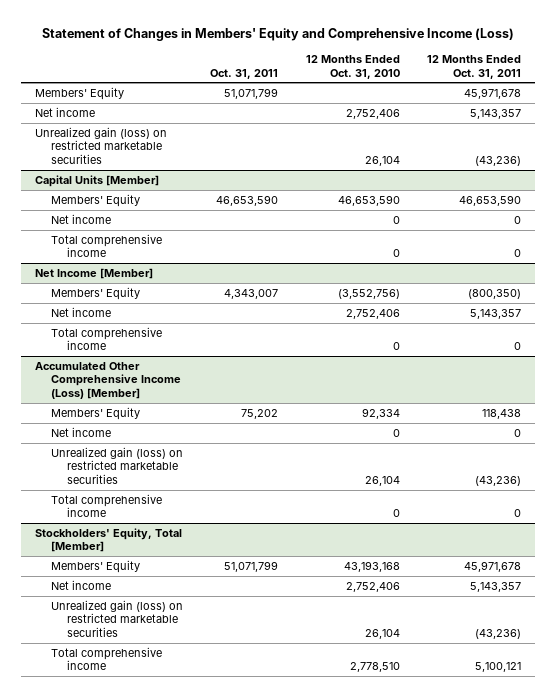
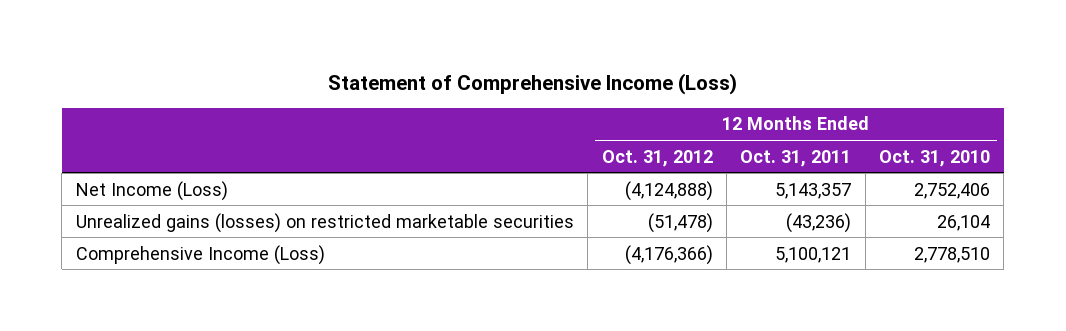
[42,28,515,42] Statement of Changes in Members' Equity and Comprehensive Income (Loss) -> [327,72,737,95] Statement of Comprehensive Income (Loss)
[210,68,279,79] Oct. 31, 2011 -> none
none -> [601,149,713,167] Oct. 31, 2012
[34,86,124,100] Members' Equity -> none
[34,174,159,187] Capital Units [Member] -> none
[50,193,140,207] Members' Equity -> none
[50,213,111,224] Net income -> none
[34,267,153,279] Net Income [Member] -> none
[50,286,140,300] Members' Equity -> none
[50,306,111,317] Net income -> none
[50,326,162,351] Total comprehensive income -> none
[34,361,181,399] Accumulated Other Comprehensive Income (Loss) [Member] -> none
[50,406,140,420] Members' Equity -> none
[50,426,111,437] Net income -> none
[50,446,183,484] Unrealized gain (loss) on restricted marketable securities -> none
[50,493,162,518] Total comprehensive income -> none
[34,527,182,553] Stockholders' Equity, Total [Member] -> none
[50,559,140,573] Members' Equity -> none
[50,579,111,590] Net income -> none
[50,599,183,637] Unrealized gain (loss) on restricted marketable securities -> none
[50,646,162,671] Total comprehensive income -> none
[34,106,95,117] Net income -> [75,180,228,201] Net Income (Loss)
[34,126,167,164] Unrealized gain (loss) on restricted marketable securities -> [75,212,574,233] Unrealized gains (losses) on restricted marketable securities
[50,233,162,258] Total comprehensive income -> [75,244,325,265] Comprehensive Income (Loss)
[392,249,400,258] 0 -> [913,246,990,263] 2,778,510
[514,249,522,258] 0 -> [775,246,852,263] 5,100,121

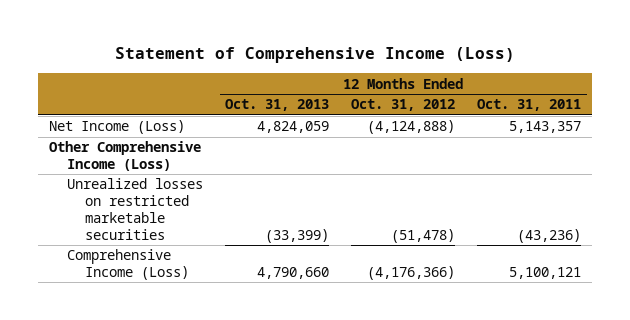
[878,149,990,167] Oct. 31, 2010 -> none
none -> [225,99,330,112] Oct. 31, 2013
none -> [48,141,201,172] Other Comprehensive Income (Loss)
[75,212,574,233] Unrealized gains (losses) on restricted marketable securities -> [67,178,204,240] Unrealized losses on restricted marketable securities

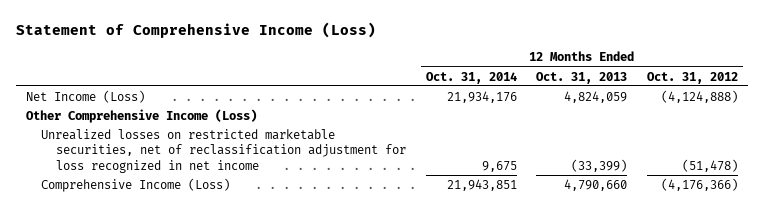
[477,99,582,112] Oct. 31, 2011 -> none
none -> [425,71,517,84] Oct. 31, 2014
[67,178,204,240] Unrealized losses on restricted marketable securities -> [40,128,406,173] Unrealized losses on restricted marketable securities, net of reclassification adjustment for loss recognized in net income

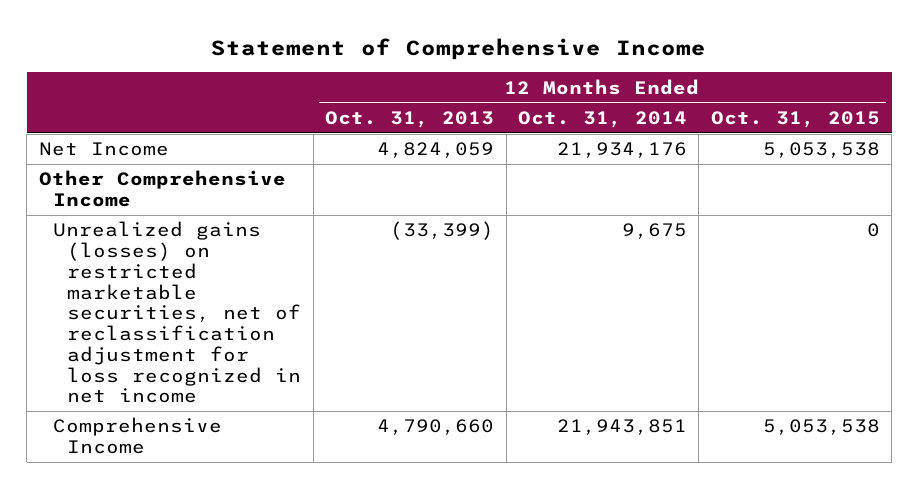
[16,22,377,39] Statement of Comprehensive Income (Loss) -> [211,37,707,60] Statement of Comprehensive Income
[647,71,739,84] Oct. 31, 2012 -> none
none -> [710,111,880,129] Oct. 31, 2015
[26,89,146,103] Net Income (Loss) -> [38,142,169,157] Net Income
[26,108,258,123] Other Comprehensive Income (Loss) -> [38,170,286,208] Other Comprehensive Income
[40,128,406,173] Unrealized losses on restricted marketable securities, net of reclassification adjustment for loss recognized in net income -> [52,221,302,404] Unrealized gains (losses) on restricted marketable securities, net of reclassification adjustment for loss recognized in net income
[40,177,230,192] Comprehensive Income (Loss) -> [52,417,222,455] Comprehensive Income

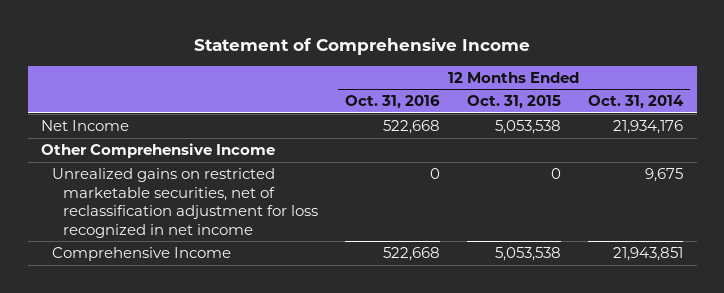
[325,111,495,129] Oct. 31, 2013 -> none
none -> [344,95,440,110] Oct. 31, 2016
[52,221,302,404] Unrealized gains (losses) on restricted marketable securities, net of reclassification adjustment for loss recognized in net income -> [51,167,318,238] Unrealized gains on restricted marketable securities, net of reclassification adjustment for loss recognized in net income

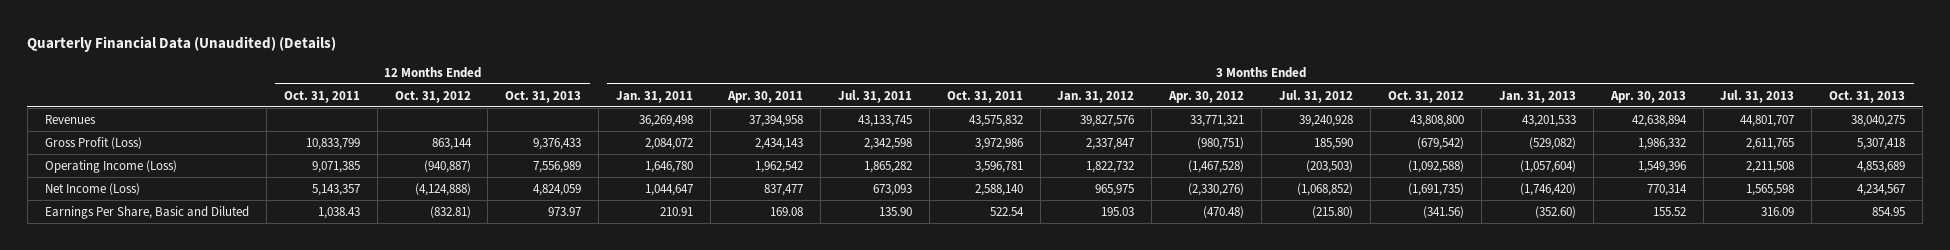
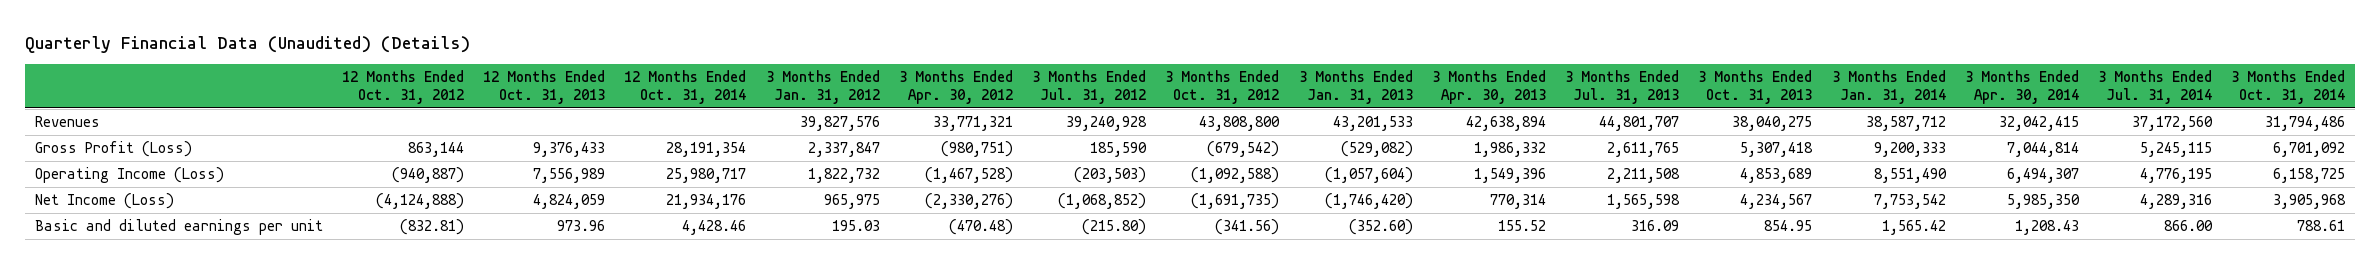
[283,90,360,103] Oct. 31, 2011 -> none
[616,90,694,103] Jan. 31, 2011 -> none
[726,90,803,103] Apr. 30, 2011 -> none
[837,89,912,103] Jul. 31, 2011 -> none
[946,90,1023,103] Oct. 31, 2011 -> none
none -> [624,69,747,104] 12 Months Ended Oct. 31, 2014
none -> [1831,69,1946,104] 3 Months Ended Jan. 31, 2014
none -> [1964,69,2079,104] 3 Months Ended Apr. 30, 2014
none -> [2097,69,2212,104] 3 Months Ended Jul. 31, 2014
none -> [2231,69,2346,104] 3 Months Ended Oct. 31, 2014
[44,205,249,219] Earnings Per Share, Basic and Diluted -> [34,219,323,236] Basic and diluted earnings per unit
[548,206,582,216] 973.97 -> [557,220,606,232] 973.96

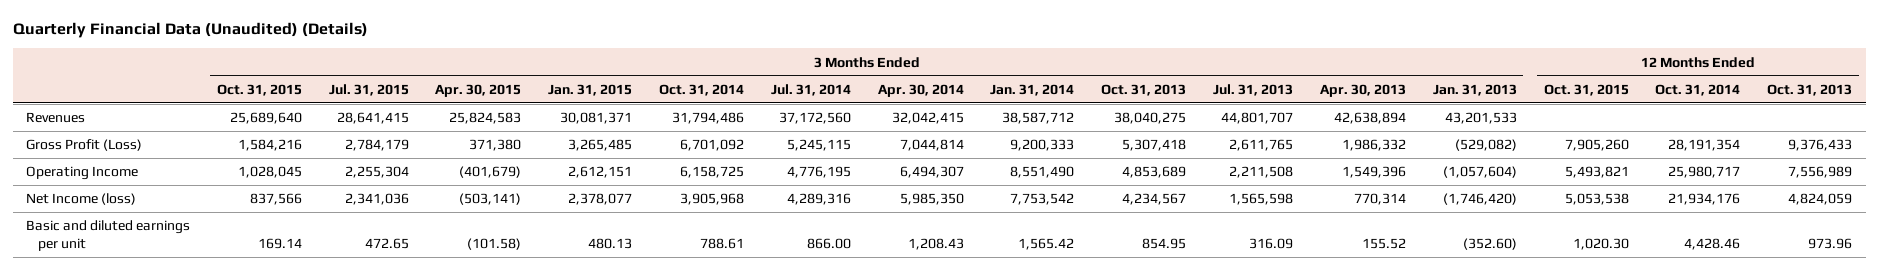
[341,69,464,104] 12 Months Ended Oct. 31, 2012 -> none
[765,69,880,104] 3 Months Ended Jan. 31, 2012 -> none
[898,69,1013,104] 3 Months Ended Apr. 30, 2012 -> none
[1032,69,1147,104] 3 Months Ended Jul. 31, 2012 -> none
[1165,69,1280,104] 3 Months Ended Oct. 31, 2012 -> none
none -> [216,83,302,96] Oct. 31, 2015
none -> [328,83,409,96] Jul. 31, 2015
none -> [435,83,522,97] Apr. 30, 2015
none -> [548,83,633,96] Jan. 31, 2015
none -> [1543,83,1629,96] Oct. 31, 2015
[34,167,224,184] Operating Income (Loss) -> [25,166,138,181] Operating Income
[34,193,174,210] Net Income (Loss) -> [25,193,136,206] Net Income (loss)

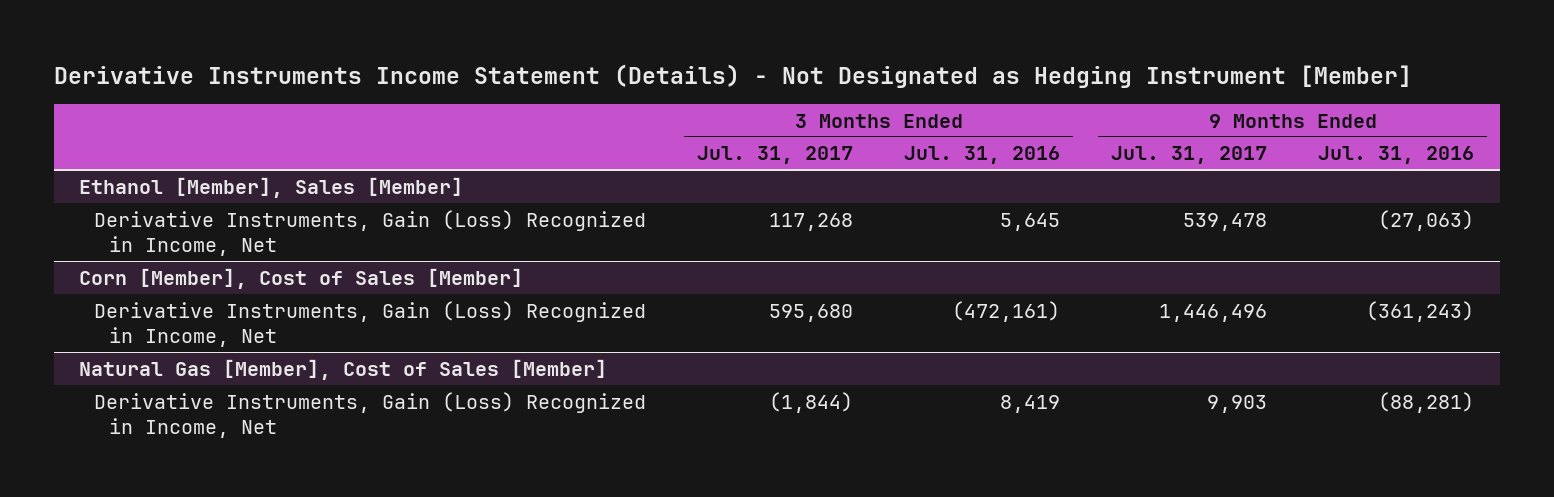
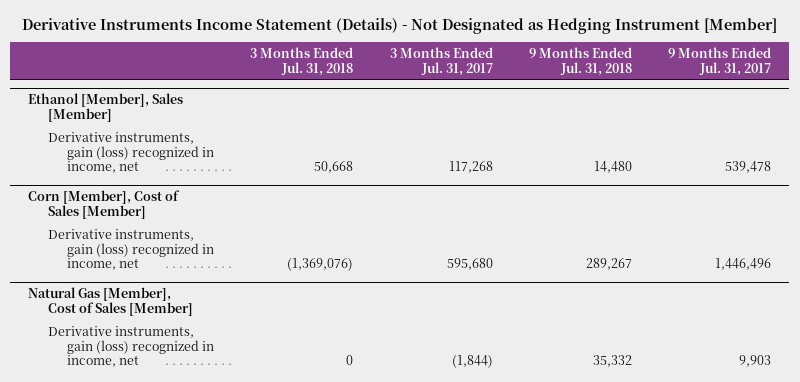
[904,146,1061,165] Jul. 31, 2016 -> none
[1318,146,1475,165] Jul. 31, 2016 -> none
none -> [250,47,354,76] 3 Months Ended Jul. 31, 2018
none -> [528,47,632,76] 9 Months Ended Jul. 31, 2018
[93,209,646,257] Derivative Instruments, Gain (Loss) Recognized in Income, Net -> [47,131,215,174] Derivative instruments, gain (loss) recognized in income, net
[93,300,646,348] Derivative Instruments, Gain (Loss) Recognized in Income, Net -> [47,228,215,271] Derivative instruments, gain (loss) recognized in income, net
[93,391,646,439] Derivative Instruments, Gain (Loss) Recognized in Income, Net -> [47,325,215,368] Derivative instruments, gain (loss) recognized in income, net

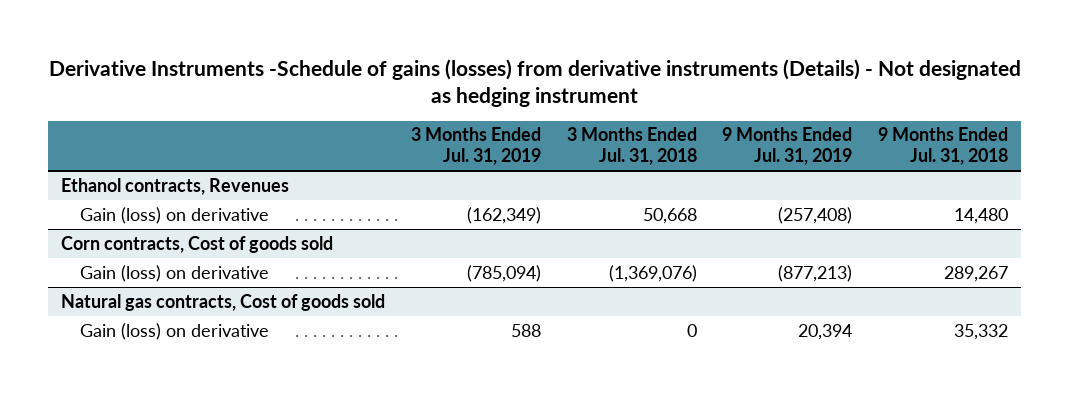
[21,17,777,34] Derivative Instruments Income Statement (Details) - Not Designated as Hedging Instrument [Member] -> [48,58,1021,108] Derivative Instruments -Schedule of gains (losses) from derivative instruments (Details) - Not designated as hedging instrument
[389,47,493,76] 3 Months Ended Jul. 31, 2017 -> none
[668,47,772,76] 9 Months Ended Jul. 31, 2017 -> none
none -> [410,127,541,166] 3 Months Ended Jul. 31, 2019
none -> [722,127,853,166] 9 Months Ended Jul. 31, 2019
[28,93,184,122] Ethanol [Member], Sales [Member] -> none
[28,190,181,219] Corn [Member], Cost of Sales [Member] -> none
[28,287,193,316] Natural Gas [Member], Cost of Sales [Member] -> none
none -> [61,177,290,195] Ethanol contracts, Revenues
[47,131,215,174] Derivative instruments, gain (loss) recognized in income, net -> [79,206,269,224] Gain (loss) on derivative
none -> [61,235,334,253] Corn contracts, Cost of goods sold
[47,228,215,271] Derivative instruments, gain (loss) recognized in income, net -> [79,264,269,282] Gain (loss) on derivative
none -> [61,293,386,311] Natural gas contracts, Cost of goods sold
[47,325,215,368] Derivative instruments, gain (loss) recognized in income, net -> [79,322,269,340] Gain (loss) on derivative

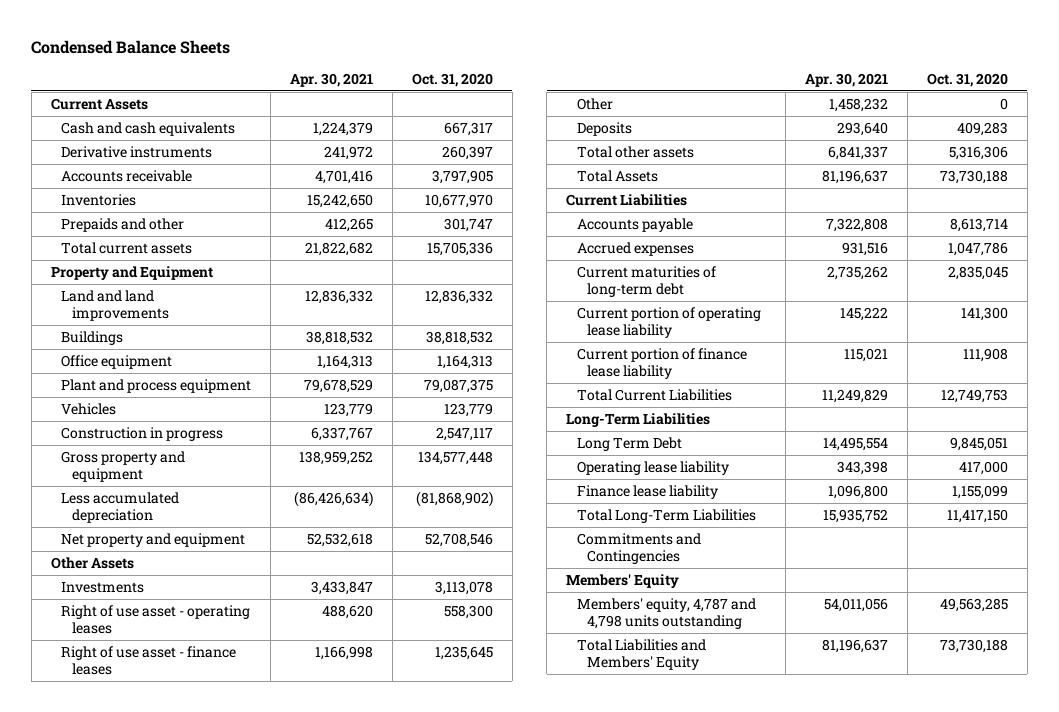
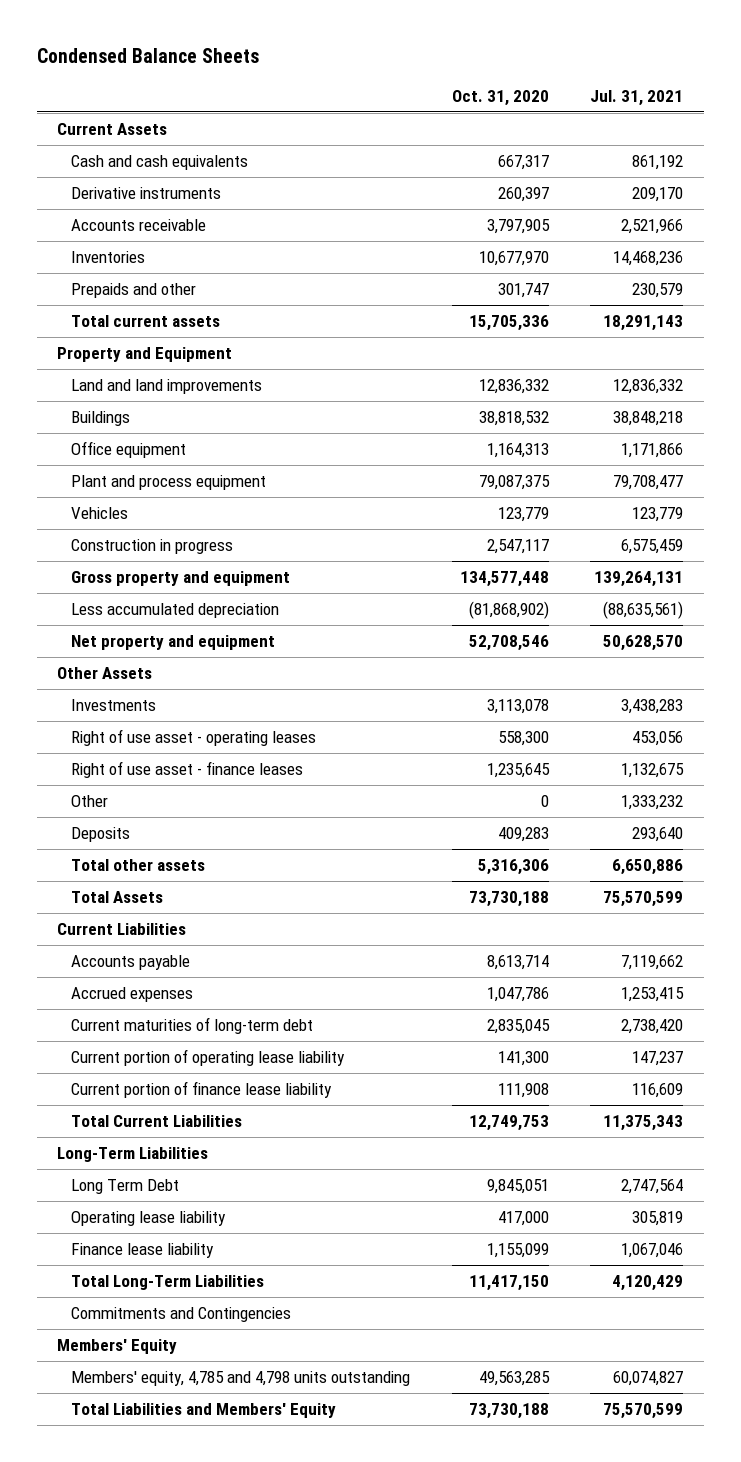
[290,72,374,87] Apr. 30, 2021 -> none
none -> [590,90,684,107] Jul. 31, 2021
[576,598,756,629] Members' equity, 4,787 and 4,798 units outstanding -> [71,1370,411,1386] Members' equity, 4,785 and 4,798 units outstanding

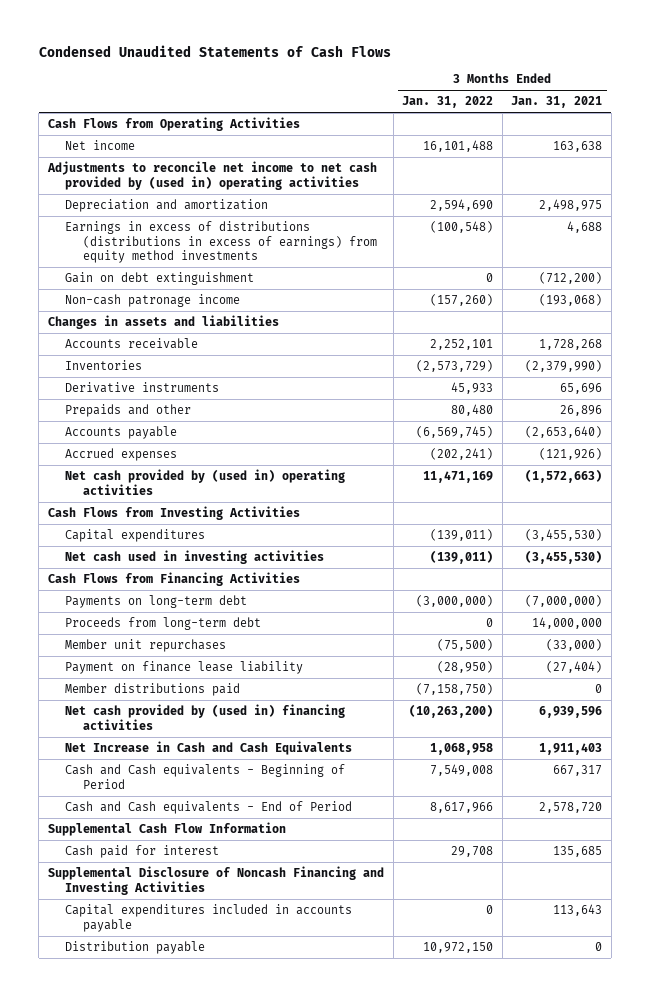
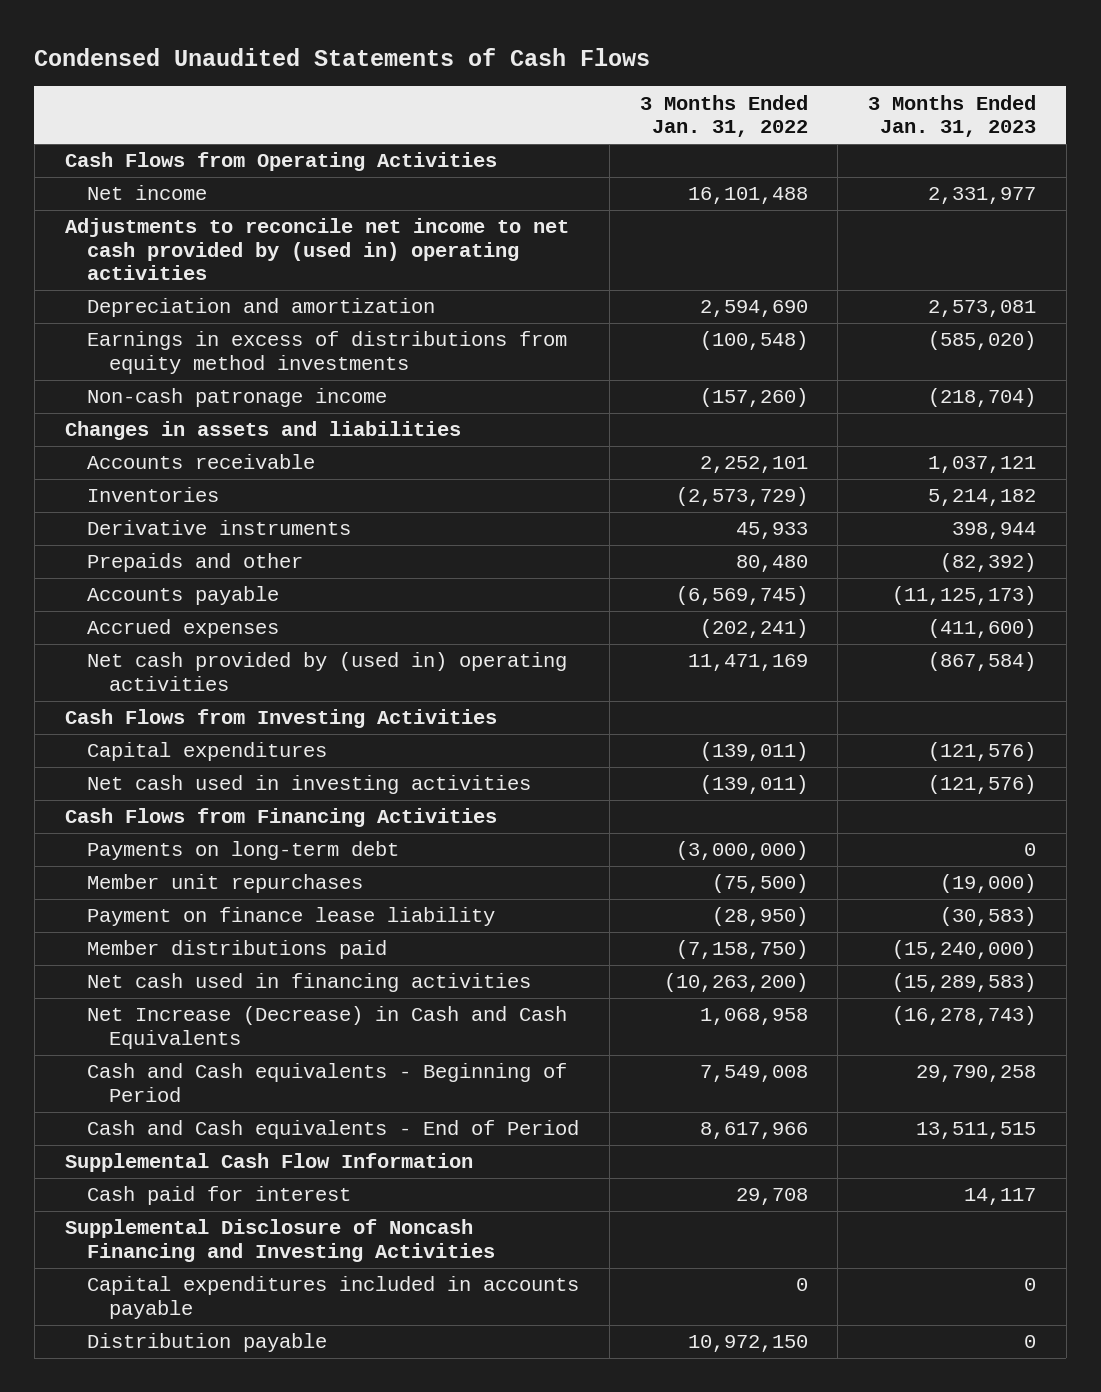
[511,96,603,109] Jan. 31, 2021 -> none
none -> [868,94,1037,138] 3 Months Ended Jan. 31, 2023
[65,272,255,286] Gain on debt extinguishment -> none
[65,221,377,264] Earnings in excess of distributions (distributions in excess of earnings) from equity method investments -> [86,331,567,374] Earnings in excess of distributions from equity method investments
[65,617,262,631] Proceeds from long-term debt -> none
[65,704,346,730] Net cash provided by (used in) financing activities -> [86,973,531,993] Net cash used in financing activities
[65,741,353,756] Net Increase in Cash and Cash Equivalents -> [86,1006,567,1049] Net Increase (Decrease) in Cash and Cash Equivalents

